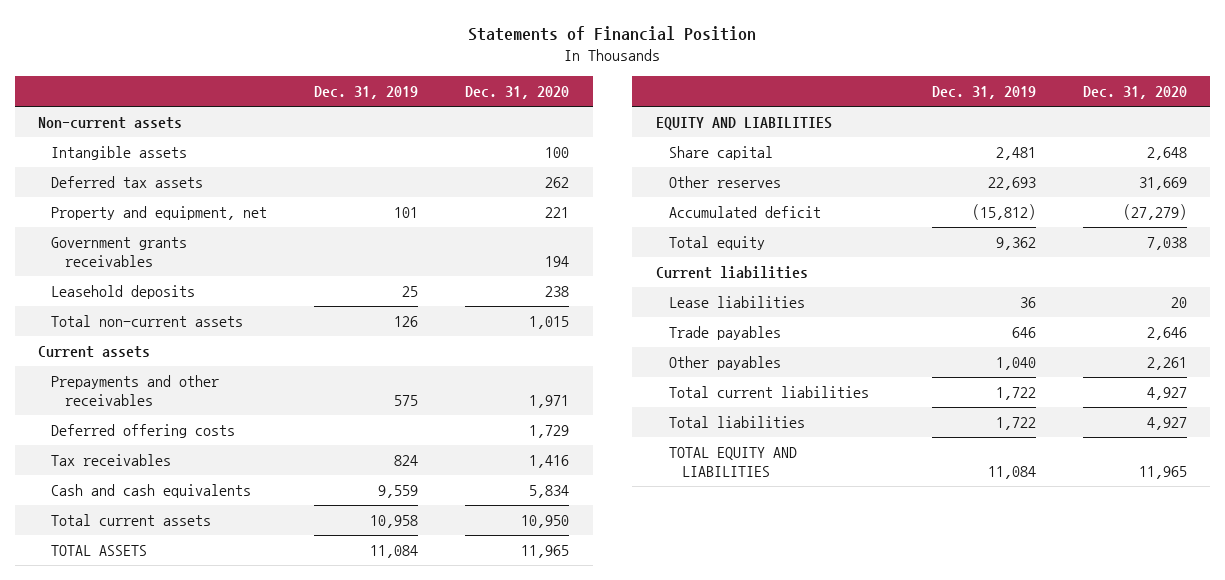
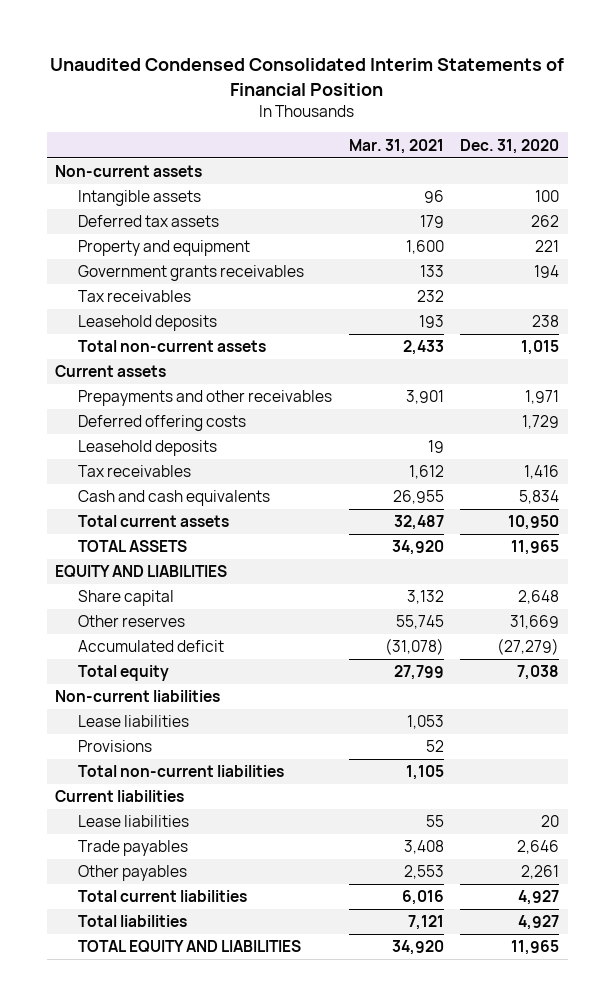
[468,26,757,42] Statements of Financial Position -> [50,58,565,96] Unaudited Condensed Consolidated Interim Statements of Financial Position
[314,86,419,100] Dec. 31, 2019 -> none
none -> [348,138,444,154] Mar. 31, 2021
[51,206,268,221] Property and equipment, net -> [77,240,250,257] Property and equipment
none -> [77,290,191,303] Tax receivables
none -> [77,440,217,457] Leasehold deposits
none -> [55,690,221,703] Non-current liabilities
none -> [77,715,189,728] Lease liabilities
none -> [77,740,152,753] Provisions
none -> [77,765,284,778] Total non-current liabilities

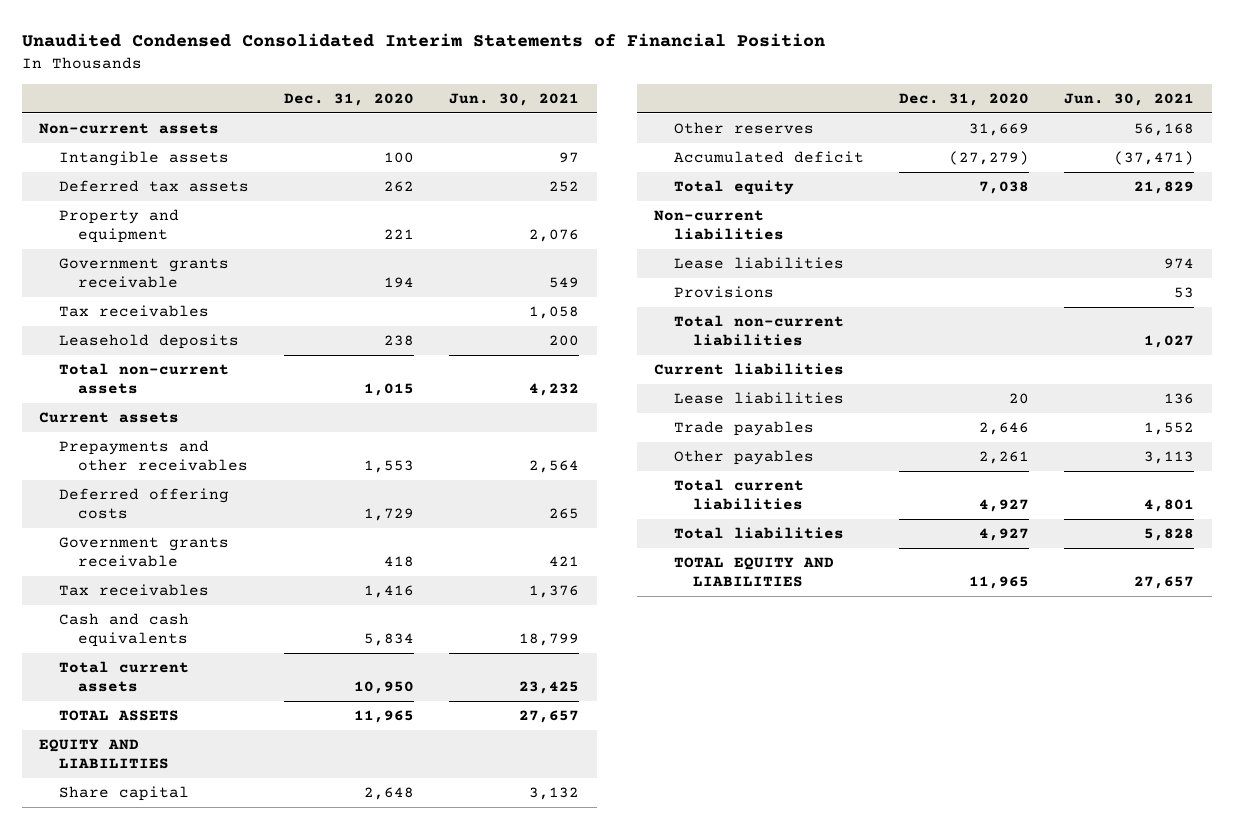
[348,138,444,154] Mar. 31, 2021 -> none
none -> [449,93,580,107] Jun. 30, 2021
[77,265,304,282] Government grants receivables -> [58,258,229,289] Government grants receivable
[525,390,560,405] 1,971 -> [363,460,414,474] 1,553
[77,440,217,457] Leasehold deposits -> none
none -> [58,537,229,568] Government grants receivable

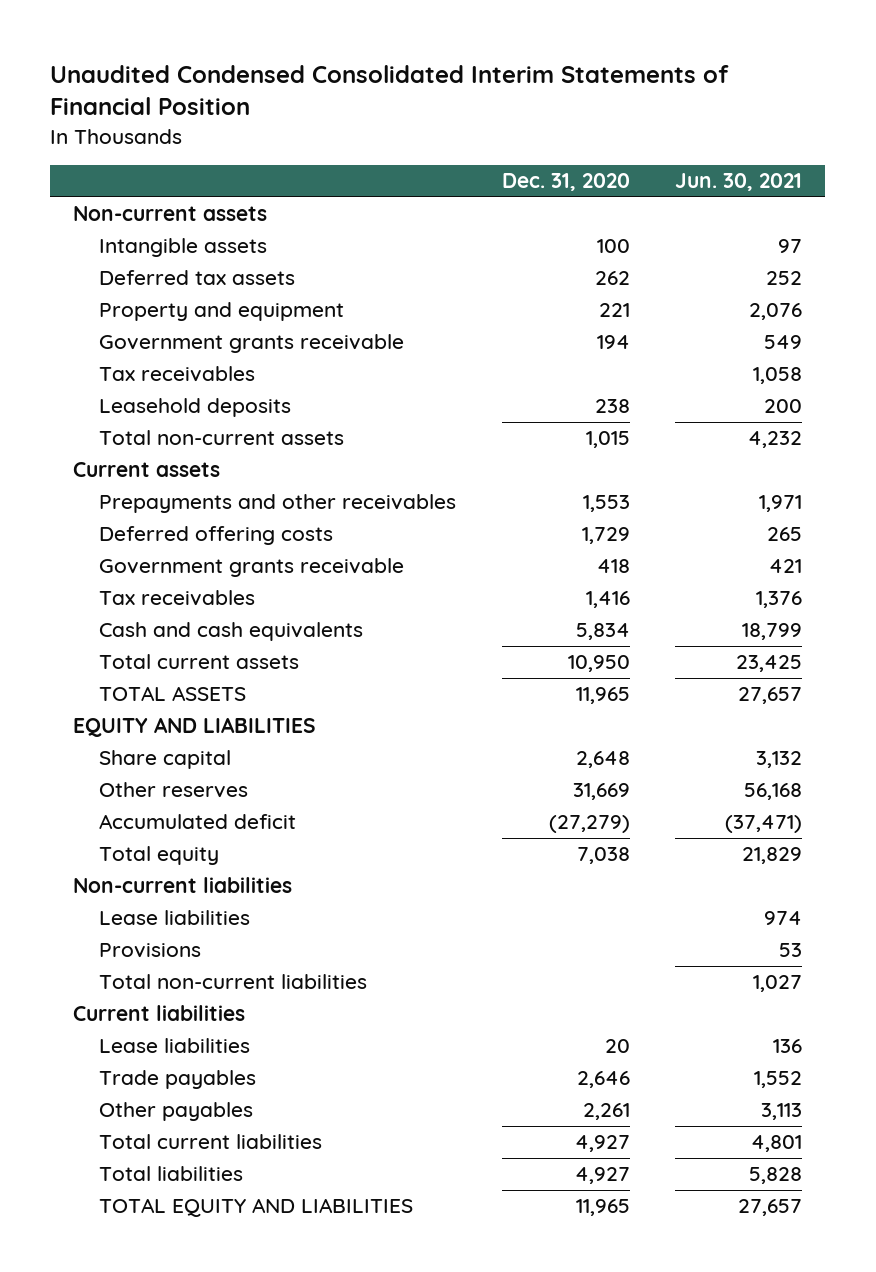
[529,460,580,474] 2,564 -> [759,495,803,513] 1,971

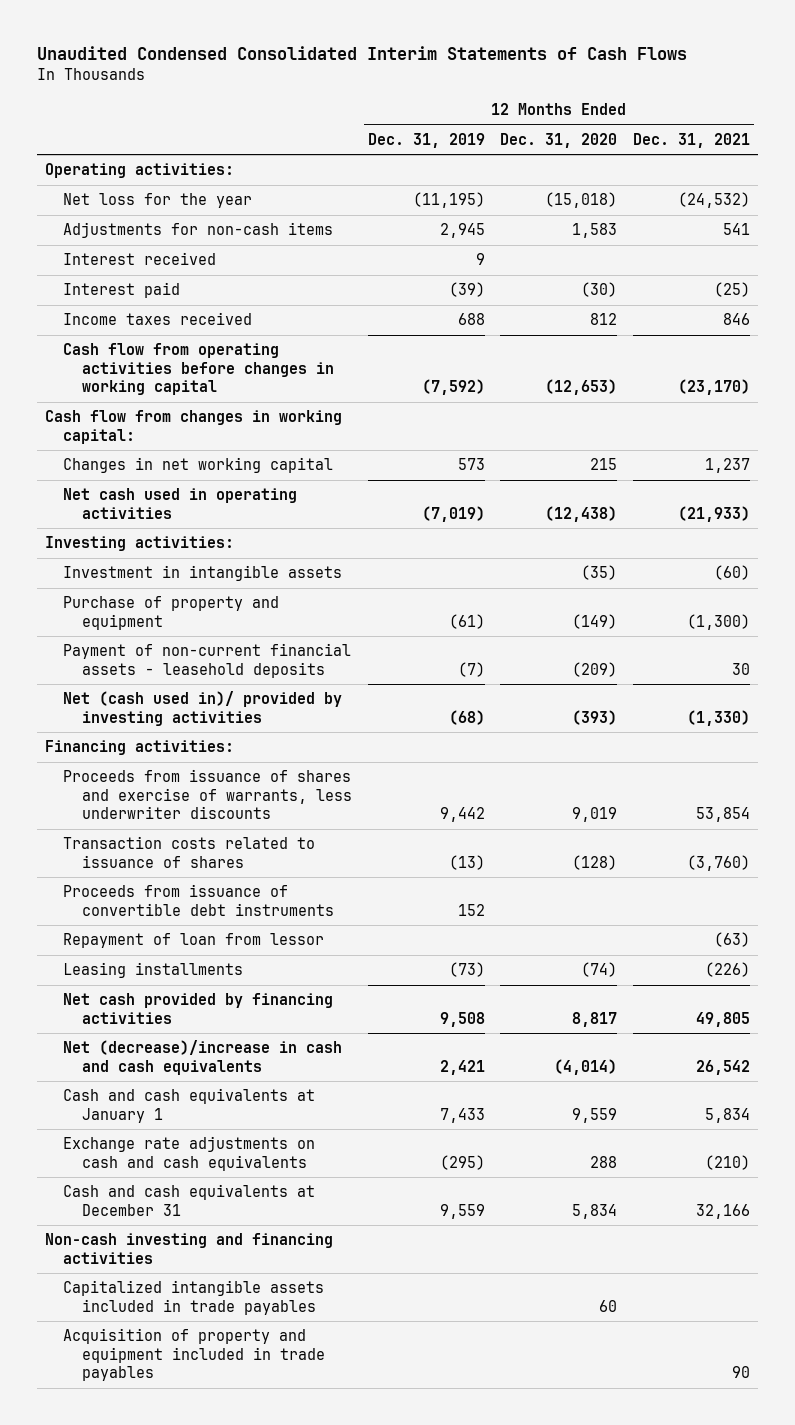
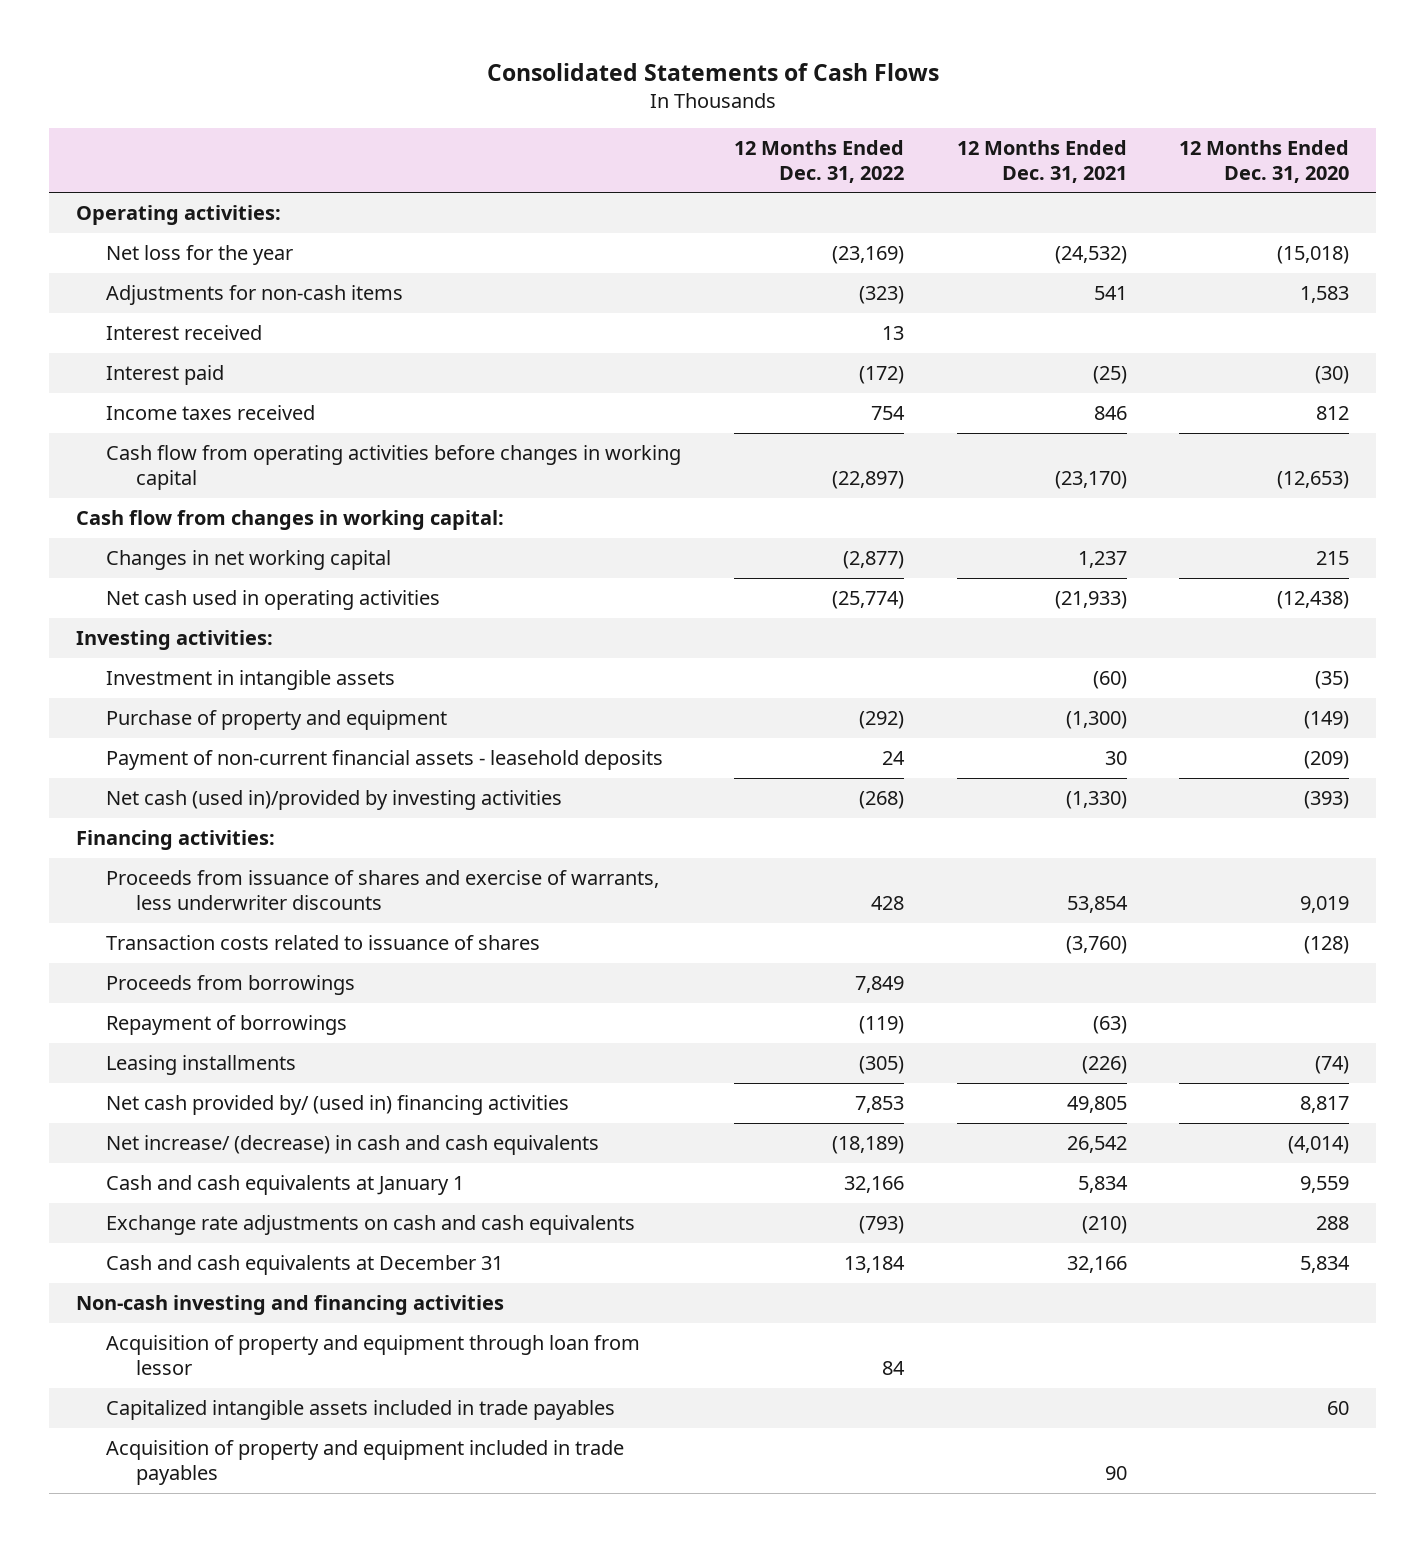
[37,46,688,61] Unaudited Condensed Consolidated Interim Statements of Cash Flows -> [486,62,939,81] Consolidated Statements of Cash Flows
[367,132,485,148] Dec. 31, 2019 -> none
none -> [733,139,904,183] 12 Months Ended Dec. 31, 2022
[63,691,343,726] Net (cash used in)/ provided by investing activities -> [105,790,562,811] Net cash (used in)/provided by investing activities
[63,884,334,916] Proceeds from issuance of convertible debt instruments -> [105,975,355,996] Proceeds from borrowings
[63,933,325,949] Repayment of loan from lessor -> [105,1015,347,1036] Repayment of borrowings
[63,993,334,1024] Net cash provided by financing activities -> [105,1095,569,1116] Net cash provided by/ (used in) financing activities
[63,1040,343,1075] Net (decrease)/increase in cash and cash equivalents -> [105,1135,599,1156] Net increase/ (decrease) in cash and cash equivalents
none -> [105,1335,640,1375] Acquisition of property and equipment through loan from lessor

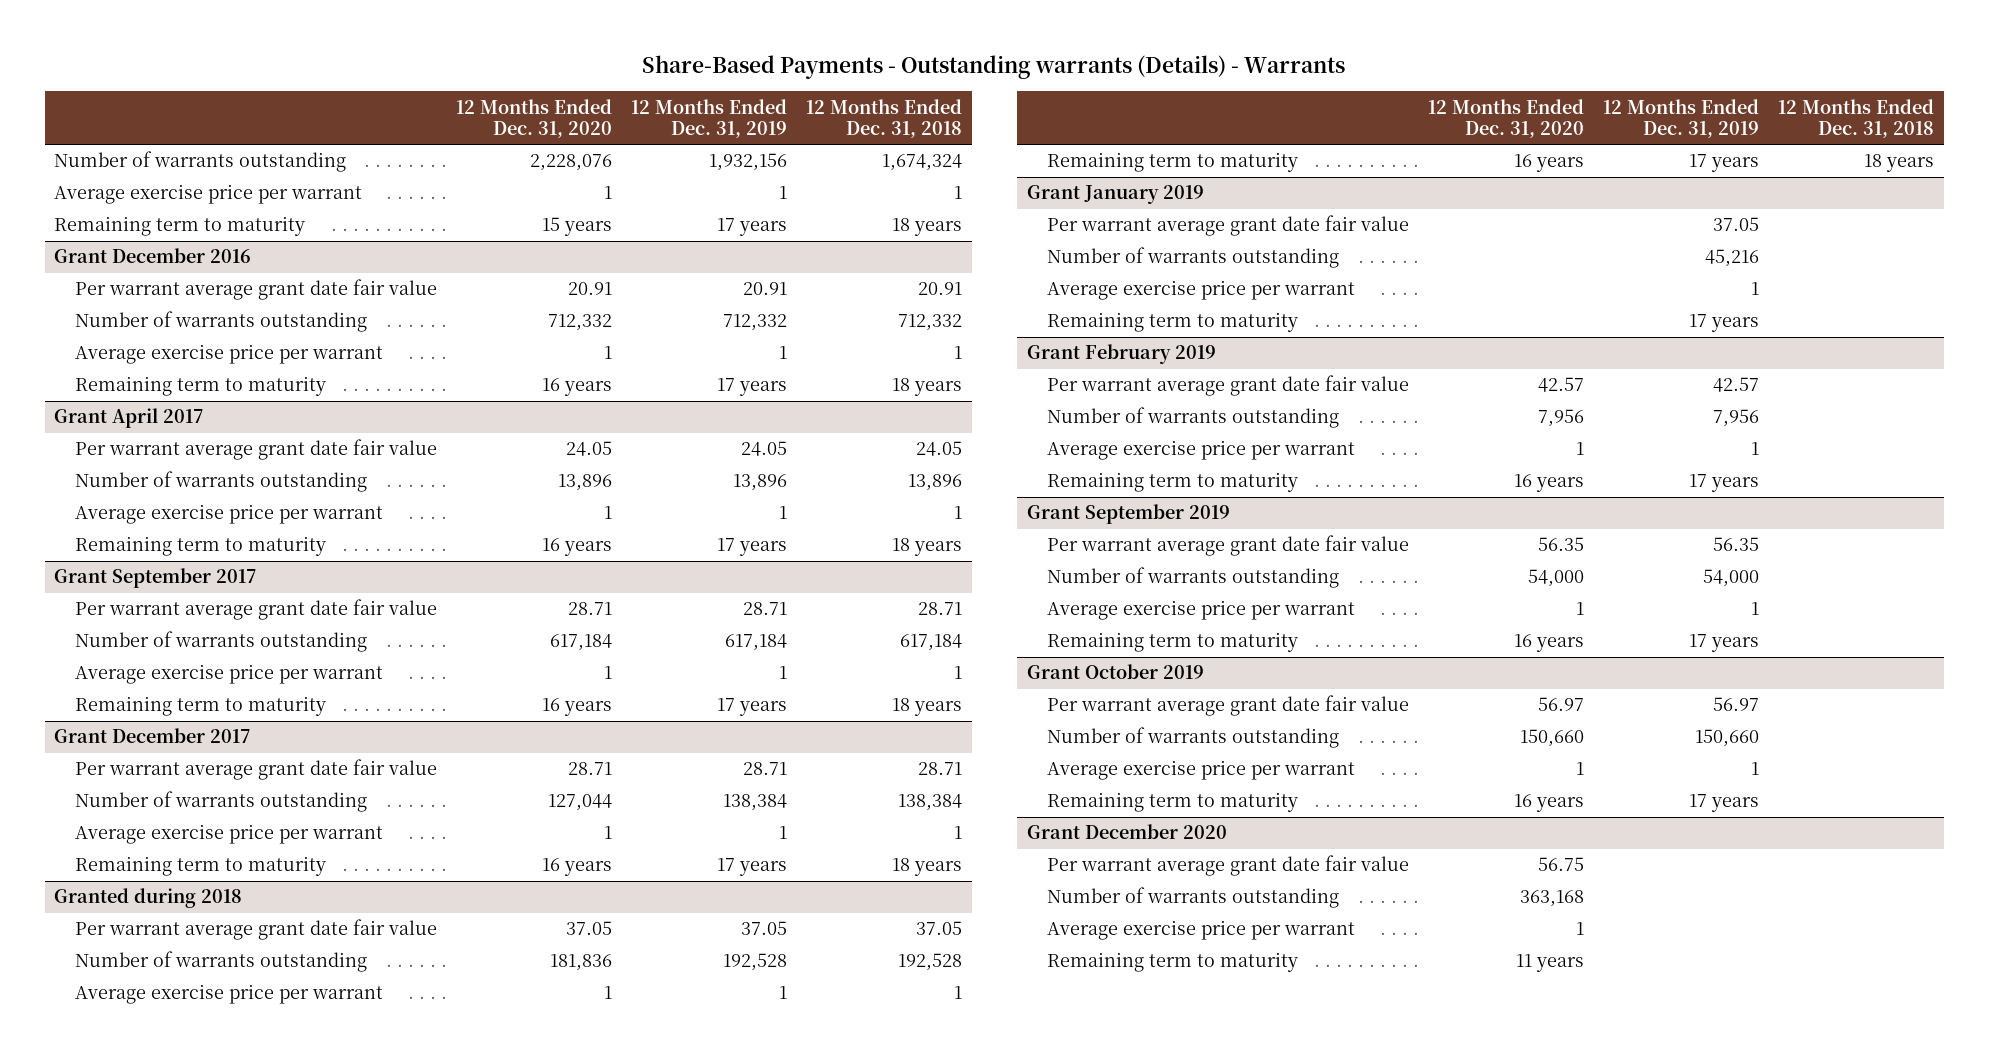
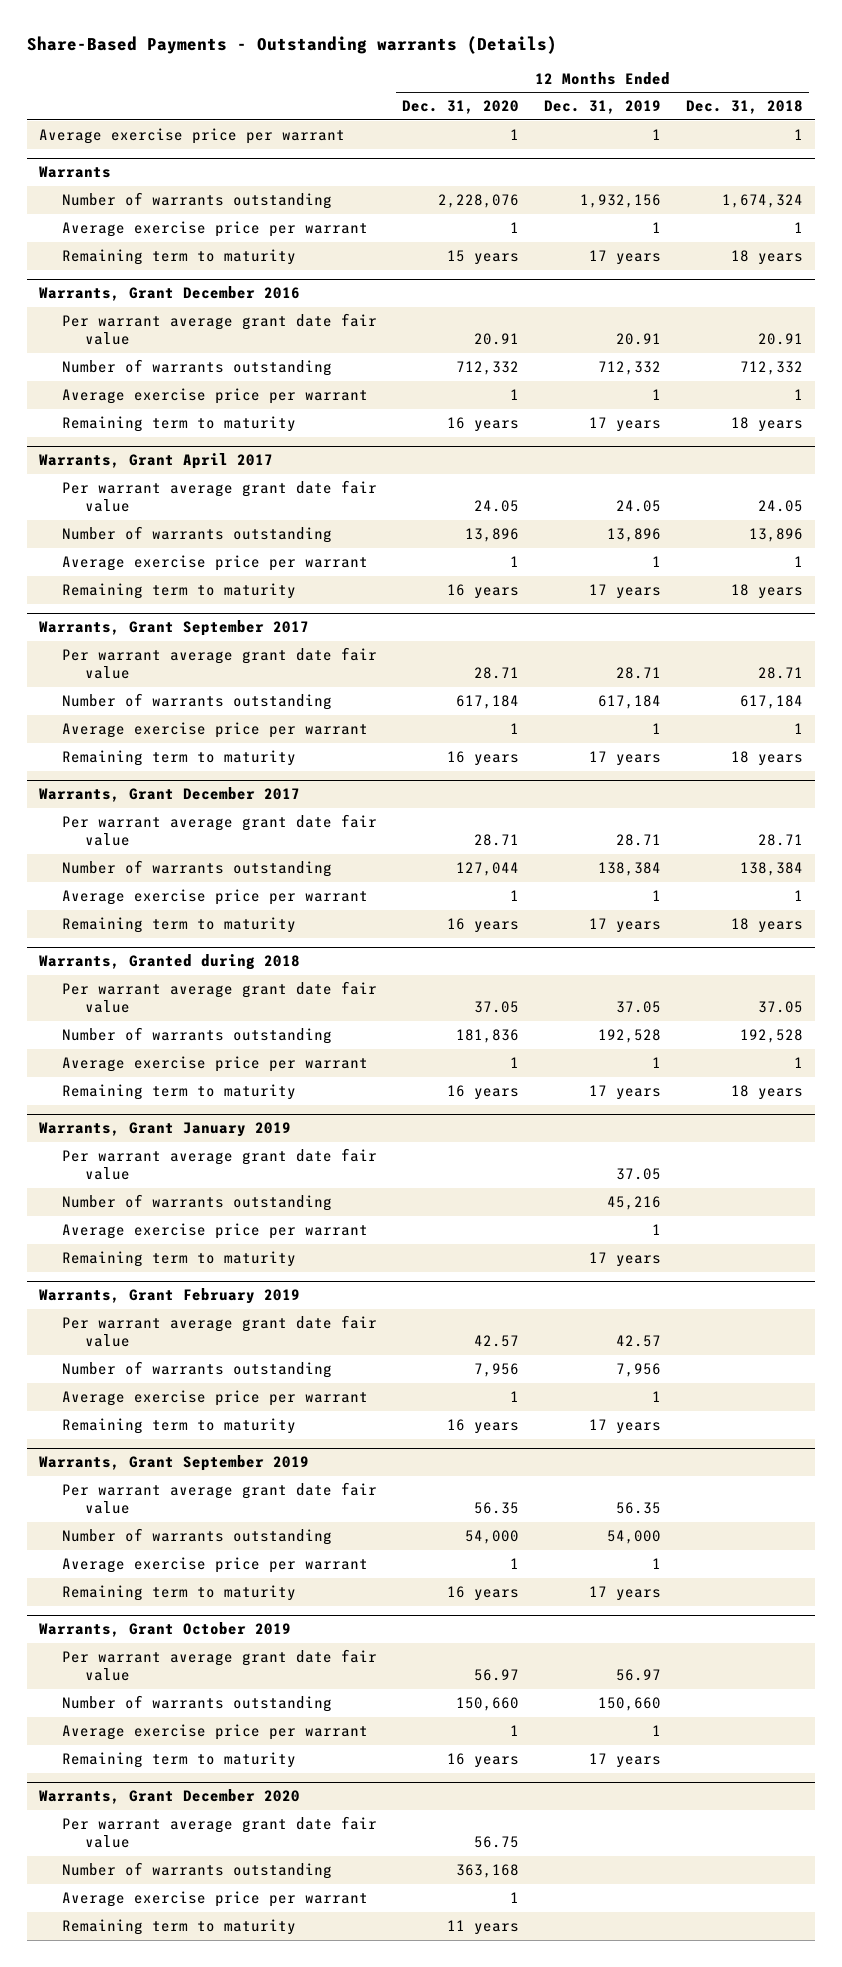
[642,55,1346,80] Share-Based Payments - Outstanding warrants (Details) - Warrants -> [26,35,557,54] Share-Based Payments - Outstanding warrants (Details)
none -> [39,128,346,145] Average exercise price per warrant
none -> [39,166,112,179] Warrants
[54,248,252,264] Grant December 2016 -> [39,286,301,302] Warrants, Grant December 2016
[54,408,205,429] Grant April 2017 -> [39,453,274,470] Warrants, Grant April 2017
[54,568,258,589] Grant September 2017 -> [39,620,310,637] Warrants, Grant September 2017
[54,728,252,744] Grant December 2017 -> [39,787,301,803] Warrants, Grant December 2017
[54,888,243,909] Granted during 2018 -> [39,954,301,971] Warrants, Granted during 2018
[1026,185,1204,205] Grant January 2019 -> [39,1122,292,1138] Warrants, Grant January 2019
[1026,344,1216,365] Grant February 2019 -> [39,1288,301,1305] Warrants, Grant February 2019
[1026,504,1230,525] Grant September 2019 -> [39,1455,310,1472] Warrants, Grant September 2019
[1026,664,1204,680] Grant October 2019 -> [39,1622,292,1638] Warrants, Grant October 2019
[1026,824,1227,840] Grant December 2020 -> [39,1789,301,1805] Warrants, Grant December 2020

